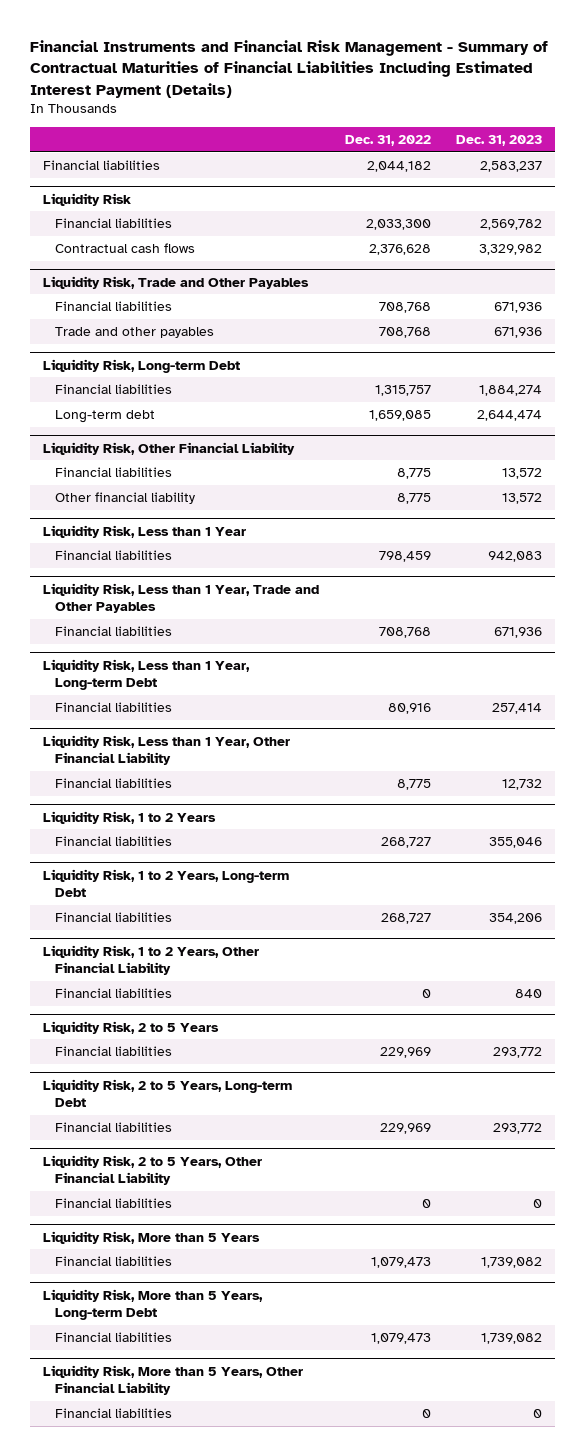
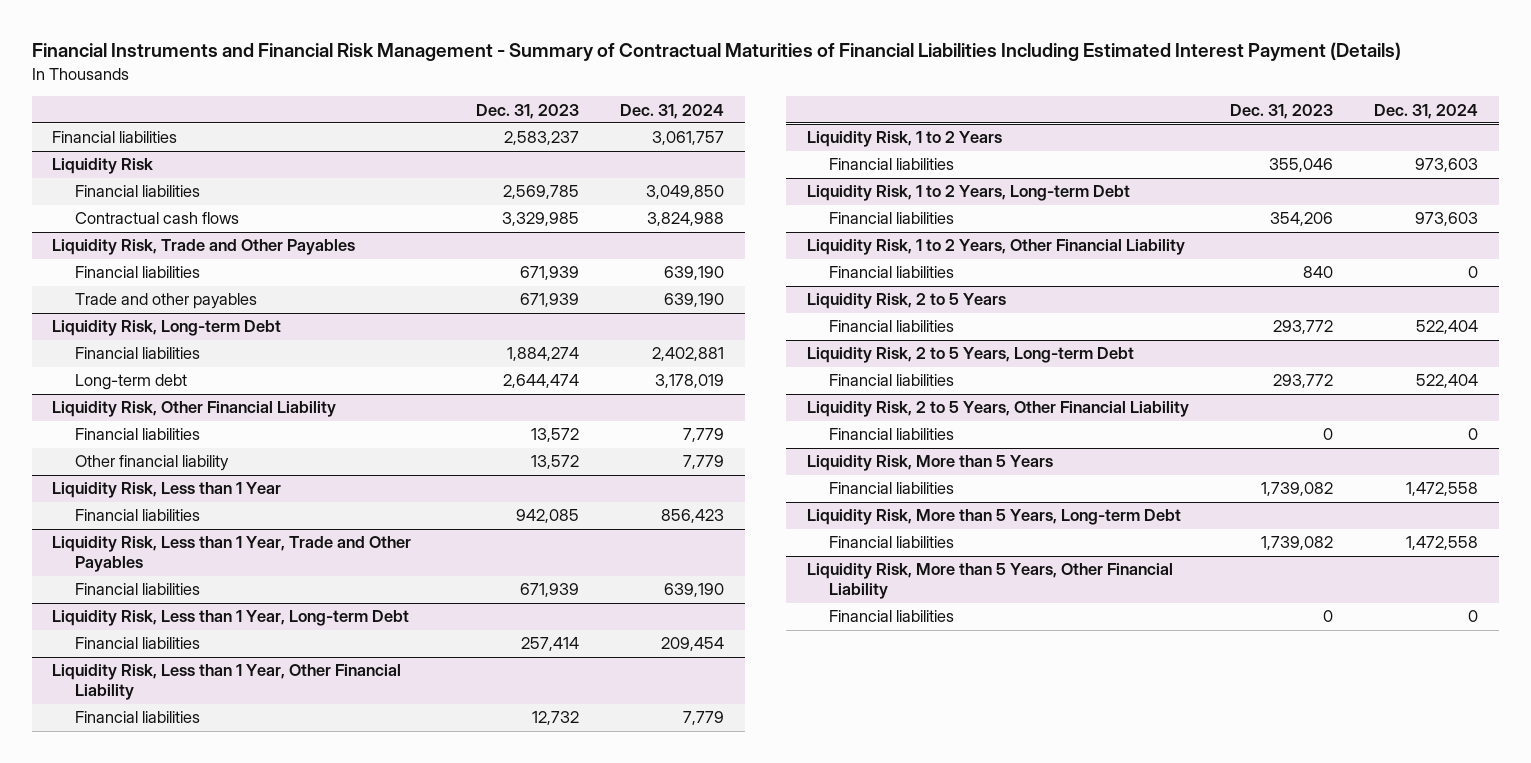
[344,135,431,147] Dec. 31, 2022 -> none
none -> [620,103,725,119] Dec. 31, 2024
[480,218,543,230] 2,569,782 -> [502,185,579,200] 2,569,785
[479,243,543,255] 3,329,982 -> [501,212,579,227] 3,329,985
[494,301,543,313] 671,936 -> [519,266,579,281] 671,939
[494,326,543,338] 671,936 -> [519,293,579,308] 671,939
[488,550,543,562] 942,083 -> [515,509,579,524] 942,085
[494,626,543,638] 671,936 -> [519,583,579,598] 671,939

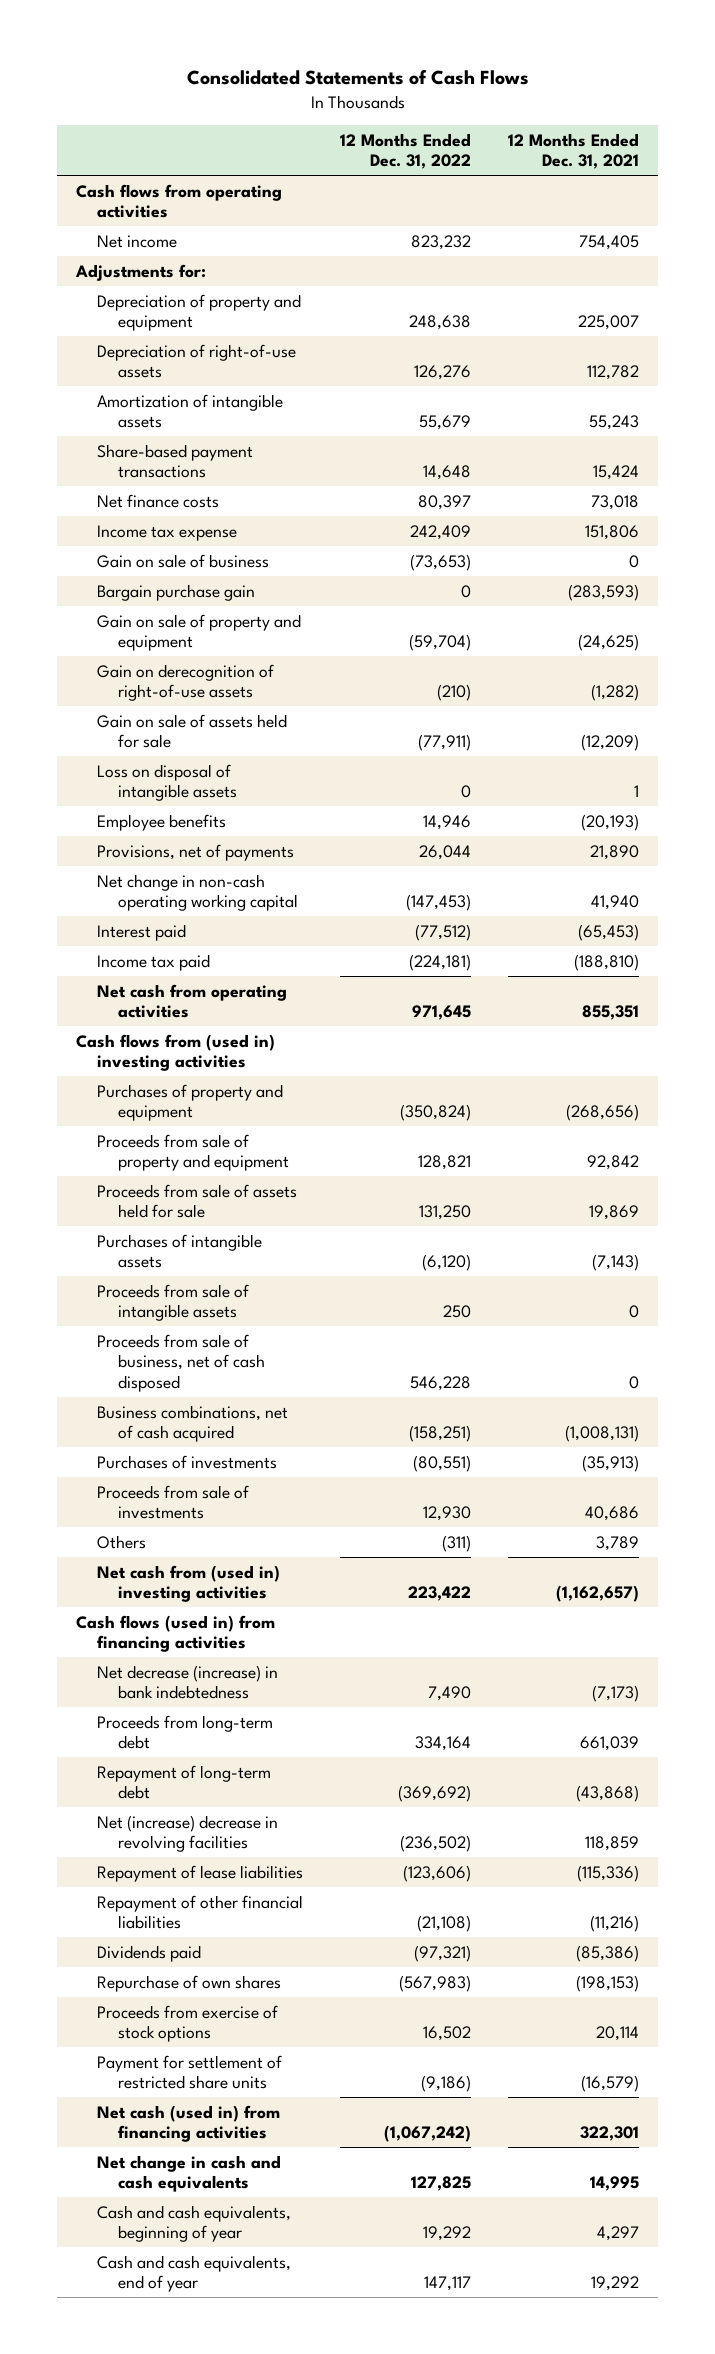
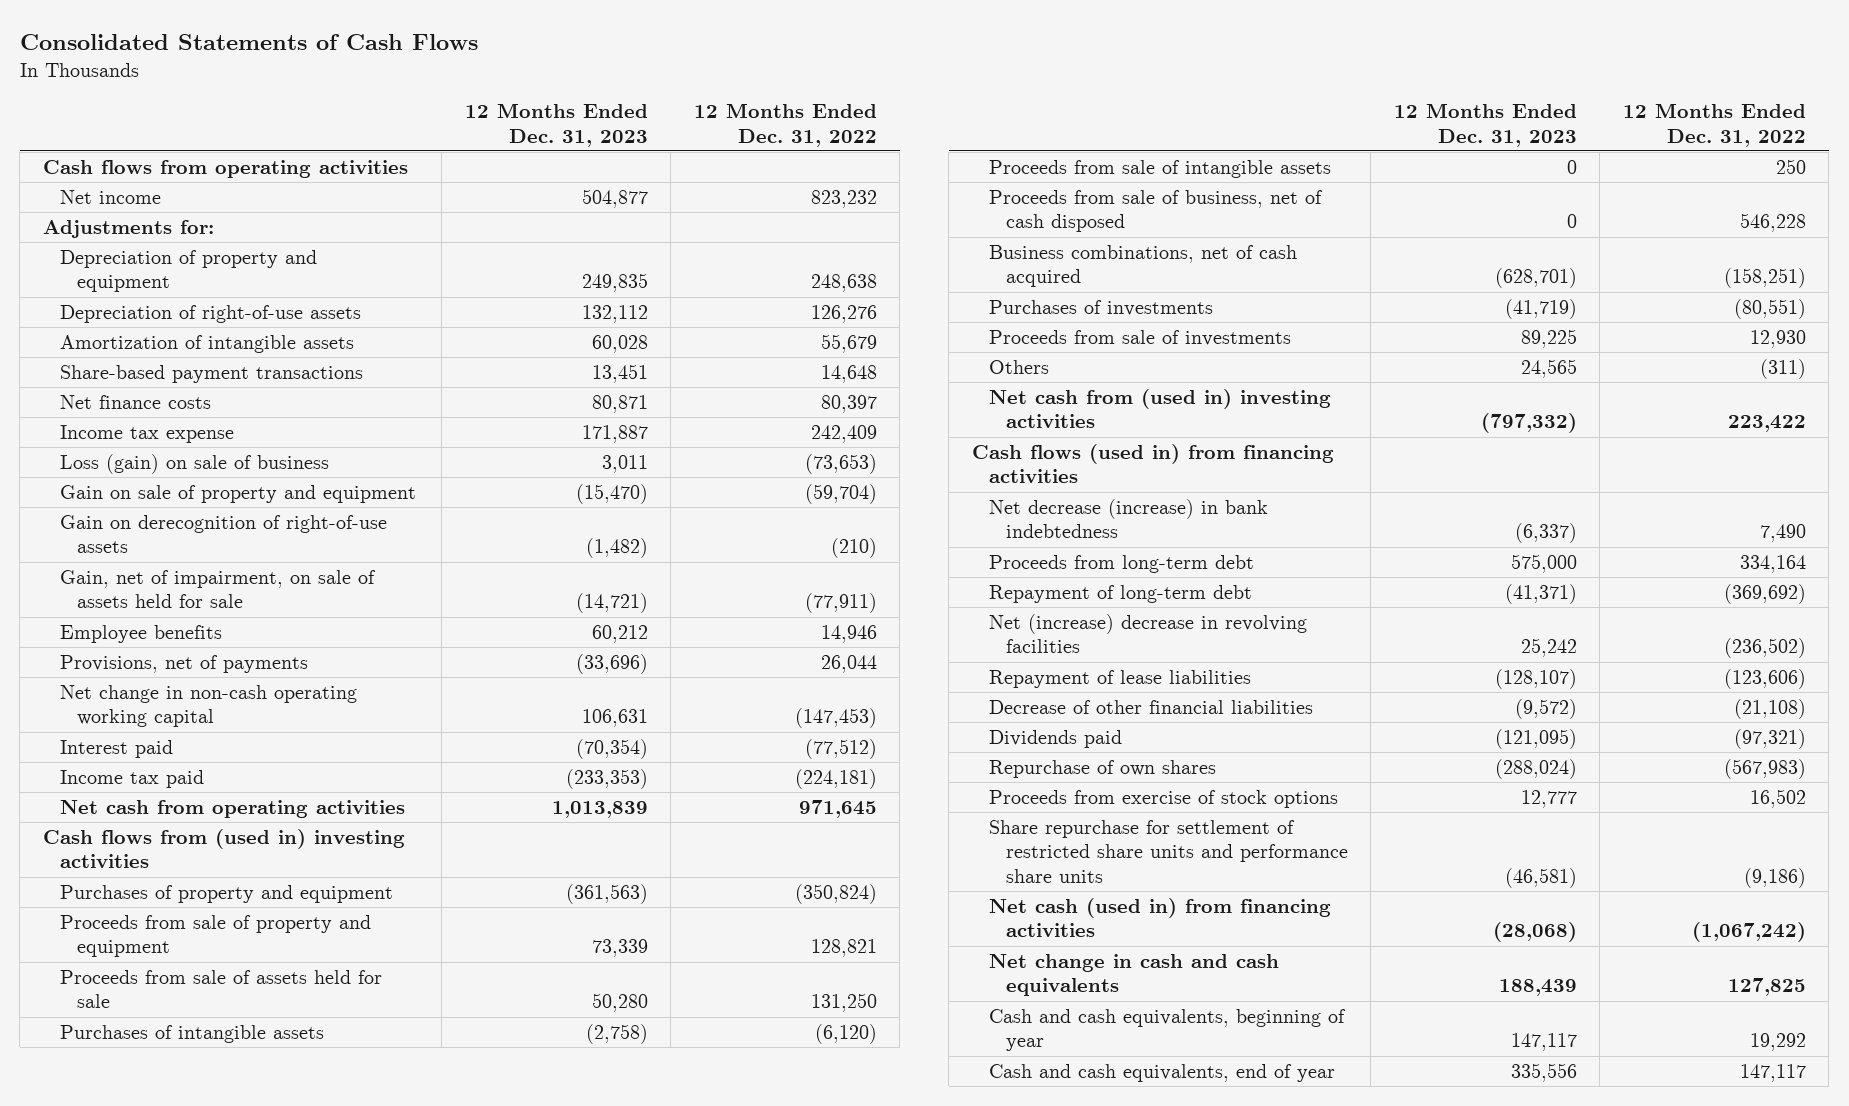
[508,132,640,170] 12 Months Ended Dec. 31, 2021 -> none
none -> [464,102,648,147] 12 Months Ended Dec. 31, 2023
[96,583,255,601] Bargain purchase gain -> none
[96,553,269,568] Gain on sale of business -> [59,453,329,474] Loss (gain) on sale of business
[96,763,238,802] Loss on disposal of intangible assets -> none
[96,713,287,749] Gain on sale of assets held for sale -> [59,569,376,609] Gain, net of impairment, on sale of assets held for sale
[96,1894,303,1930] Repayment of other financial liabilities -> [988,699,1313,714] Decrease of other financial liabilities
[96,2054,282,2090] Payment for settlement of restricted share units -> [988,819,1348,883] Share repurchase for settlement of restricted share units and performance share units

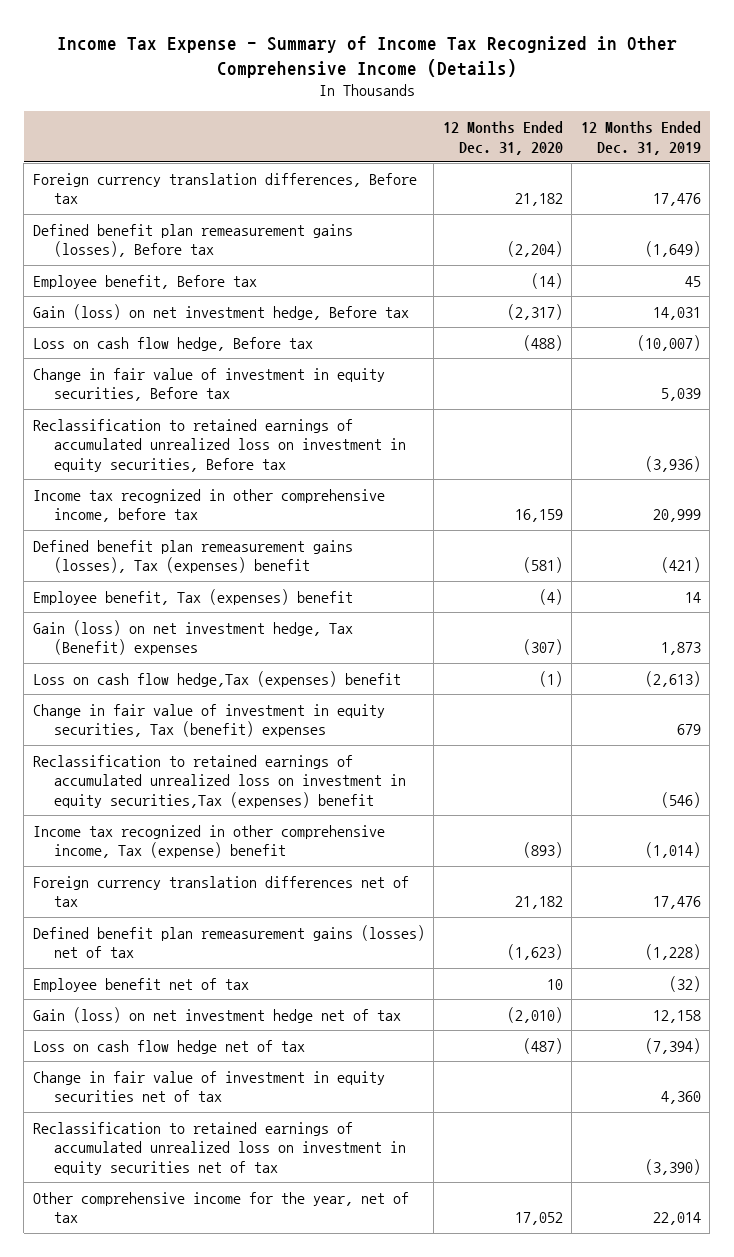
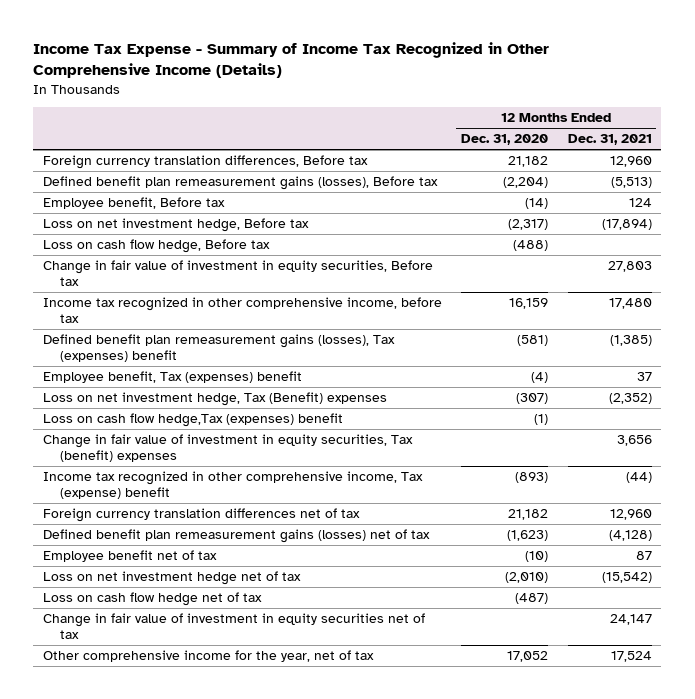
[580,121,701,155] 12 Months Ended Dec. 31, 2019 -> none
none -> [567,134,652,146] Dec. 31, 2021
[32,303,409,320] Gain (loss) on net investment hedge, Before tax -> [42,218,309,233] Loss on net investment hedge, Before tax
[32,418,407,472] Reclassification to retained earnings of accumulated unrealized loss on investment in equity securities, Before tax -> none
[32,619,353,656] Gain (loss) on net investment hedge, Tax (Benefit) expenses -> [42,392,387,407] Loss on net investment hedge, Tax (Benefit) expenses
[32,754,407,808] Reclassification to retained earnings of accumulated unrealized loss on investment in equity securities,Tax (expenses) benefit -> none
[546,978,563,990] 10 -> [525,551,549,563] (10)
[32,1006,401,1023] Gain (loss) on net investment hedge net of tax -> [42,571,301,586] Loss on net investment hedge net of tax
[32,1121,407,1175] Reclassification to retained earnings of accumulated unrealized loss on investment in equity securities net of tax -> none

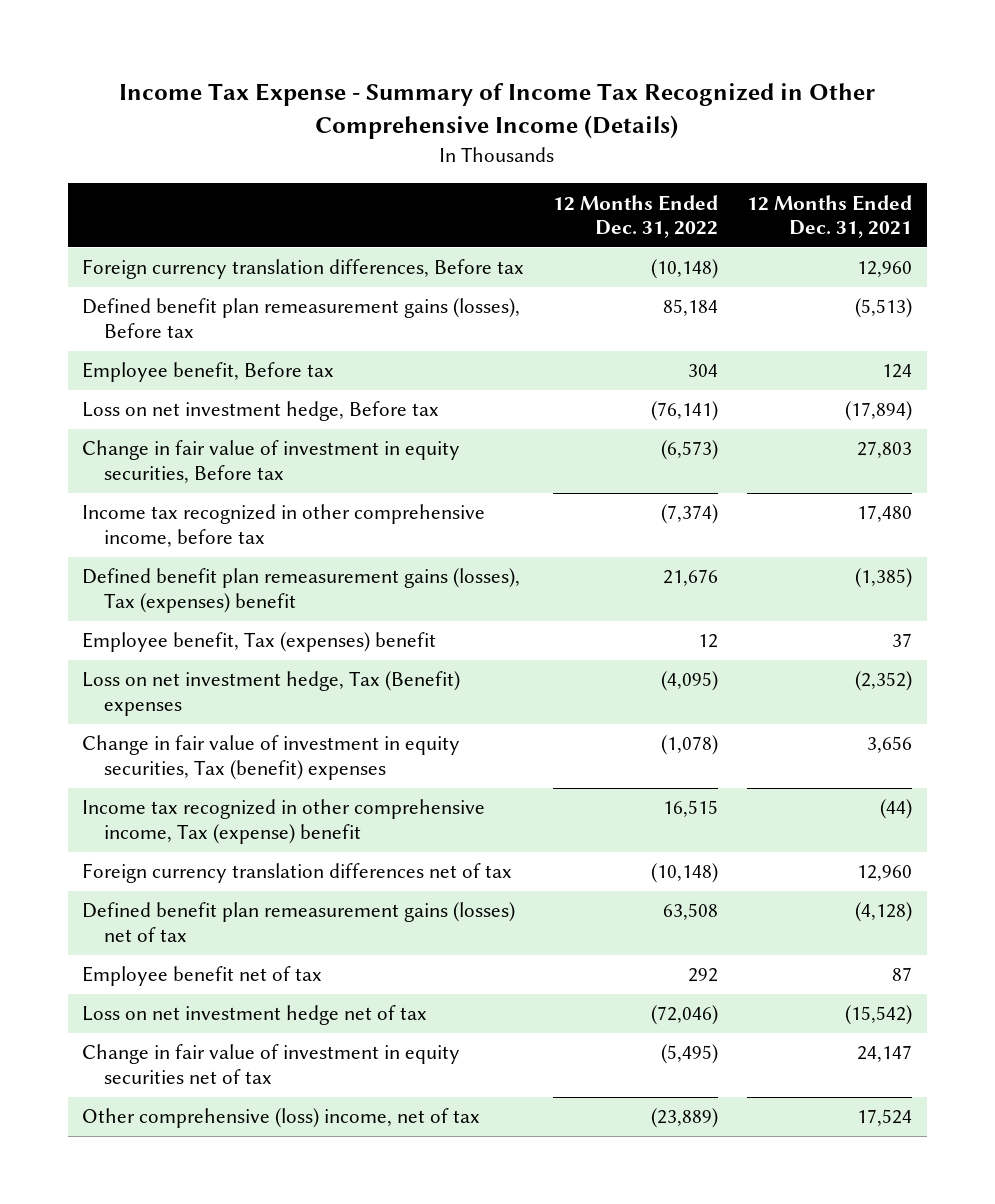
[461,134,549,146] Dec. 31, 2020 -> none
none -> [553,194,719,238] 12 Months Ended Dec. 31, 2022
[42,239,270,254] Loss on cash flow hedge, Before tax -> none
[42,413,343,428] Loss on cash flow hedge,Tax (expenses) benefit -> none
[42,592,262,607] Loss on cash flow hedge net of tax -> none
[42,650,374,663] Other comprehensive income for the year, net of tax -> [82,1108,481,1129] Other comprehensive (loss) income, net of tax

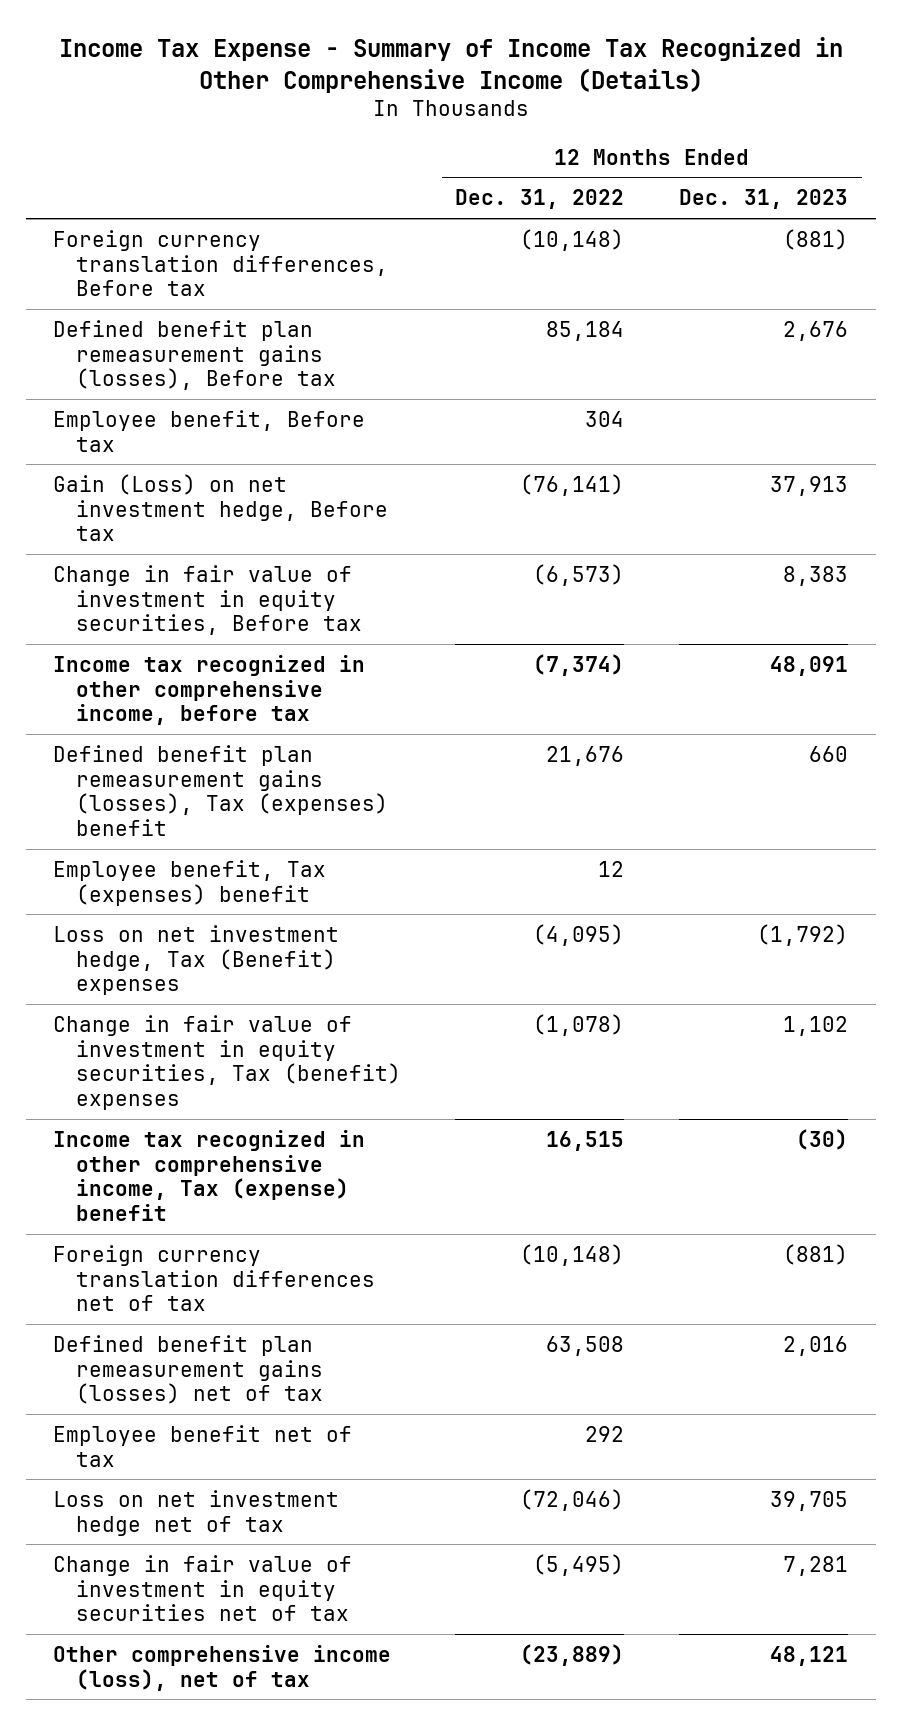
[747,194,913,238] 12 Months Ended Dec. 31, 2021 -> none
none -> [679,189,849,210] Dec. 31, 2023
[82,401,440,422] Loss on net investment hedge, Before tax -> [53,473,388,542] Gain (Loss) on net investment hedge, Before tax
[82,1108,481,1129] Other comprehensive (loss) income, net of tax -> [53,1644,392,1691] Other comprehensive income (loss), net of tax

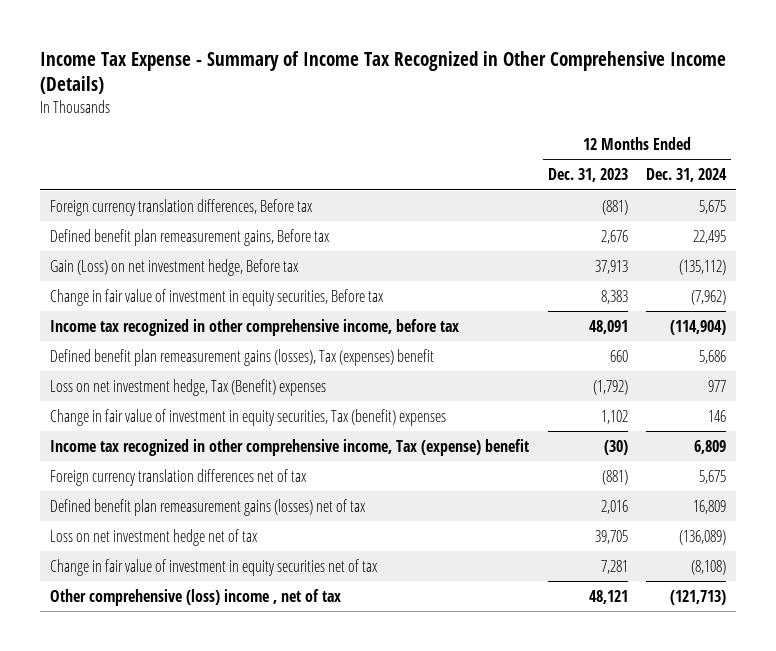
[455,189,625,210] Dec. 31, 2022 -> none
none -> [646,168,728,183] Dec. 31, 2024
[53,409,366,452] Employee benefit, Before tax -> none
[53,319,336,391] Defined benefit plan remeasurement gains (losses), Before tax -> [49,228,330,246] Defined benefit plan remeasurement gains, Before tax
[53,859,327,906] Employee benefit, Tax (expenses) benefit -> none
[53,1424,353,1467] Employee benefit net of tax -> none
[53,1644,392,1691] Other comprehensive income (loss), net of tax -> [49,588,341,606] Other comprehensive (loss) income , net of tax

